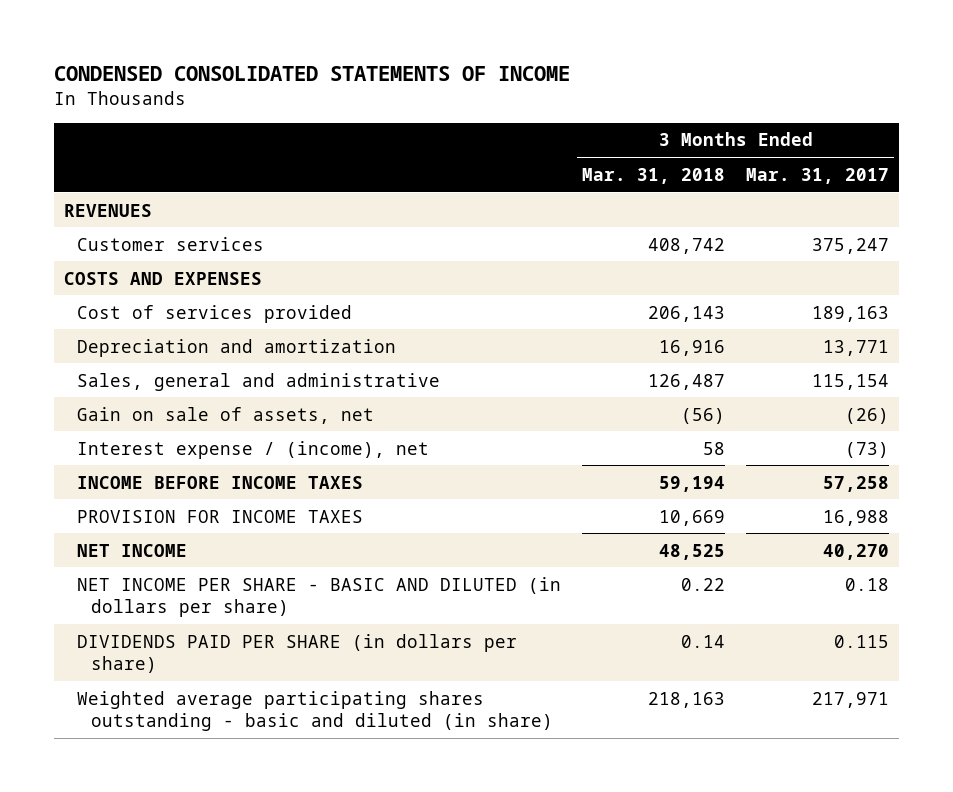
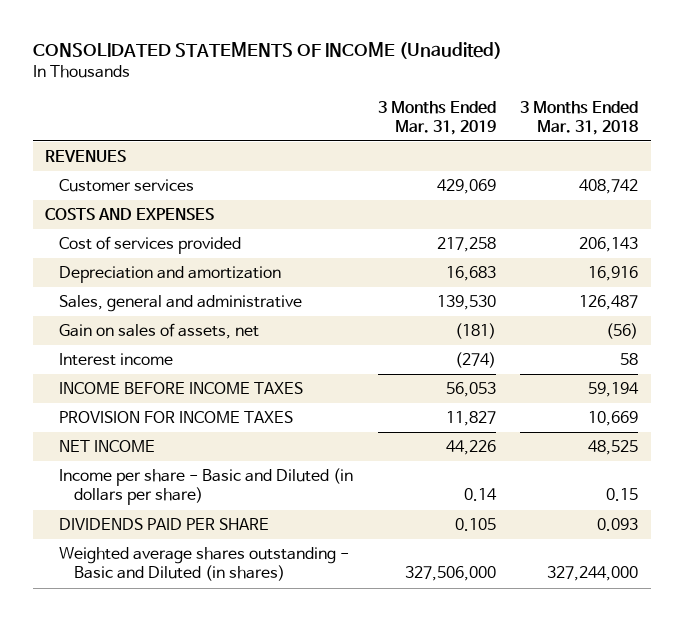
[53,66,570,82] CONDENSED CONSOLIDATED STATEMENTS OF INCOME -> [32,42,502,60] CONSOLIDATED STATEMENTS OF INCOME (Unaudited)
[745,167,889,184] Mar. 31, 2017 -> none
none -> [377,100,496,135] 3 Months Ended Mar. 31, 2019
[77,406,375,424] Gain on sale of assets, net -> [59,323,260,340] Gain on sales of assets, net
[77,440,430,459] Interest expense / (income), net -> [59,353,174,367] Interest income
[77,576,562,617] NET INCOME PER SHARE - BASIC AND DILUTED (in dollars per share) -> [59,468,354,506] Income per share - Basic and Diluted (in dollars per share)
[681,577,726,591] 0.22 -> [606,488,639,502] 0.15
[77,633,518,673] DIVIDENDS PAID PER SHARE (in dollars per share) -> [59,518,270,531] DIVIDENDS PAID PER SHARE
[681,634,726,648] 0.14 -> [597,518,639,532] 0.093
[77,690,553,731] Weighted average participating shares outstanding - basic and diluted (in share) -> [59,547,350,582] Weighted average shares outstanding - Basic and Diluted (in shares)
[648,691,726,708] 218,163 -> [547,566,639,582] 327,244,000

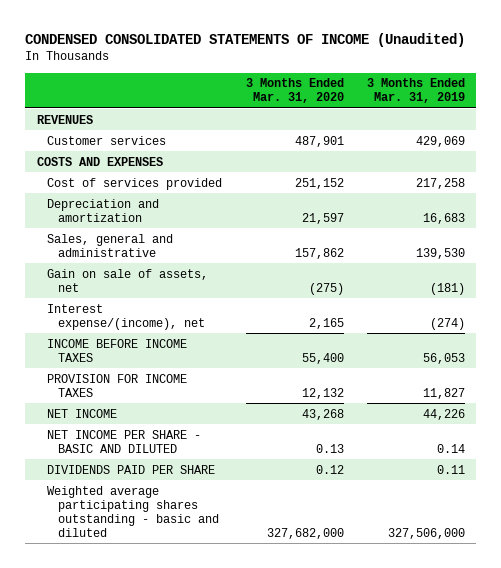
[32,42,502,60] CONSOLIDATED STATEMENTS OF INCOME (Unaudited) -> [25,32,466,47] CONDENSED CONSOLIDATED STATEMENTS OF INCOME (Unaudited)
[520,100,639,135] 3 Months Ended Mar. 31, 2018 -> none
none -> [245,78,344,104] 3 Months Ended Mar. 31, 2020
[59,323,260,340] Gain on sales of assets, net -> [47,268,209,292] Gain on sale of assets, net
[59,353,174,367] Interest income -> [47,303,206,330] Interest expense/(income), net
[59,468,354,506] Income per share - Basic and Diluted (in dollars per share) -> [47,429,202,453] NET INCOME PER SHARE - BASIC AND DILUTED
[454,518,496,532] 0.105 -> [436,464,465,474] 0.11
[59,547,350,582] Weighted average shares outstanding - Basic and Diluted (in shares) -> [47,485,220,537] Weighted average participating shares outstanding - basic and diluted

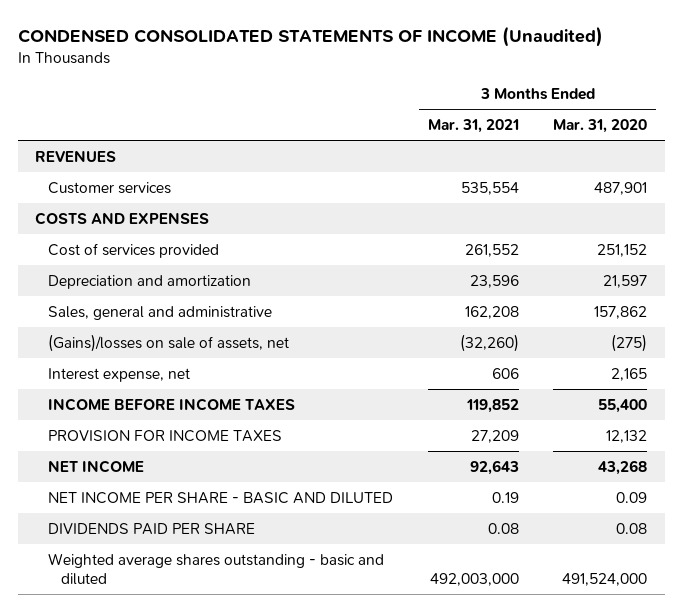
[366,78,465,104] 3 Months Ended Mar. 31, 2019 -> none
none -> [427,119,519,134] Mar. 31, 2021
[47,268,209,292] Gain on sale of assets, net -> [48,333,290,352] (Gains)/losses on sale of assets, net
[47,303,206,330] Interest expense/(income), net -> [48,367,191,382] Interest expense, net
[315,443,344,453] 0.13 -> [616,491,648,503] 0.09
[315,464,344,474] 0.12 -> [616,522,648,534] 0.08
[47,485,220,537] Weighted average participating shares outstanding - basic and diluted -> [48,552,385,586] Weighted average shares outstanding - basic and diluted
[266,527,344,539] 327,682,000 -> [562,573,648,587] 491,524,000

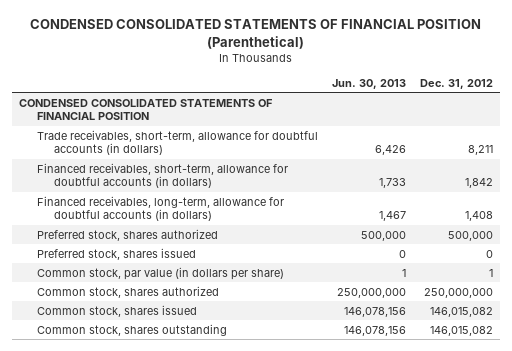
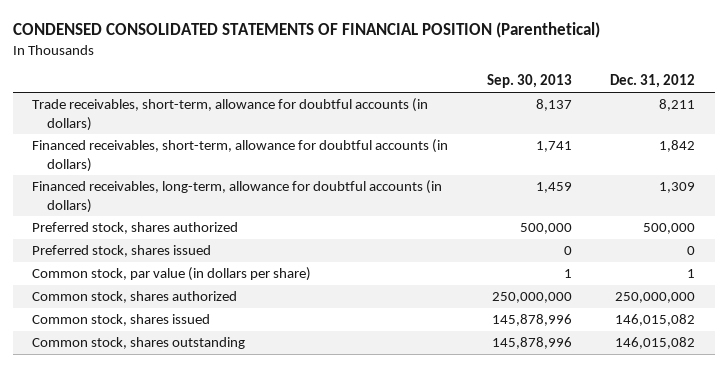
[331,78,406,89] Jun. 30, 2013 -> none
none -> [486,74,572,89] Sep. 30, 2013
[19,98,273,121] CONDENSED CONSOLIDATED STATEMENTS OF FINANCIAL POSITION -> none
[464,211,493,222] 1,408 -> [659,182,696,194] 1,309

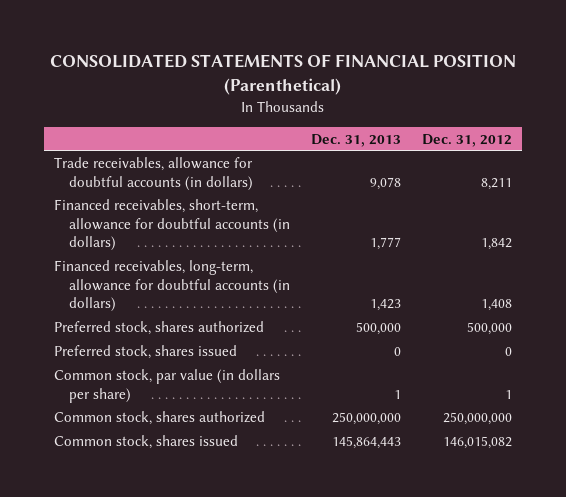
[13,22,601,39] CONDENSED CONSOLIDATED STATEMENTS OF FINANCIAL POSITION (Parenthetical) -> [50,54,517,96] CONSOLIDATED STATEMENTS OF FINANCIAL POSITION (Parenthetical)
[486,74,572,89] Sep. 30, 2013 -> none
none -> [311,133,402,147] Dec. 31, 2013
[32,98,429,131] Trade receivables, short-term, allowance for doubtful accounts (in dollars) -> [54,156,254,191] Trade receivables, allowance for doubtful accounts (in dollars)
[659,182,696,194] 1,309 -> [480,299,512,312] 1,408
[32,337,246,350] Common stock, shares outstanding -> none

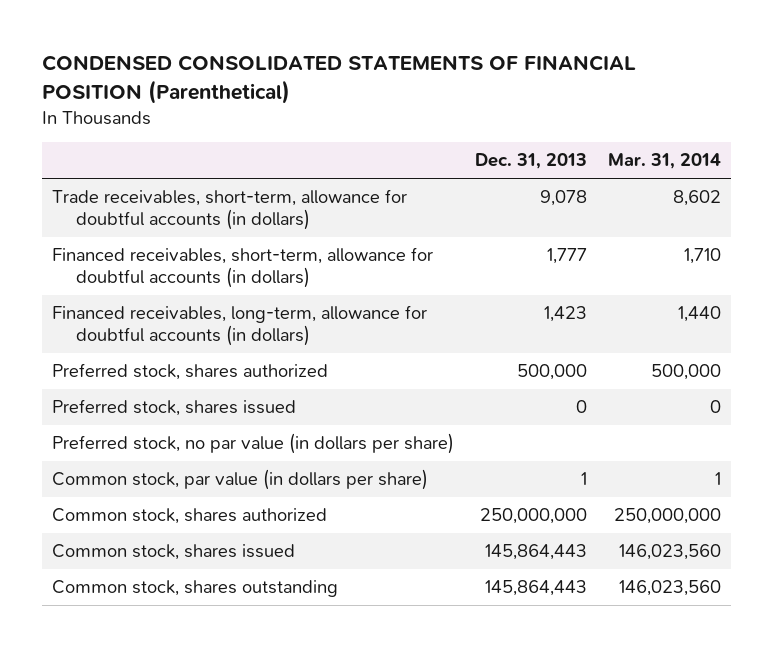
[50,54,517,96] CONSOLIDATED STATEMENTS OF FINANCIAL POSITION (Parenthetical) -> [41,55,636,104] CONDENSED CONSOLIDATED STATEMENTS OF FINANCIAL POSITION (Parenthetical)
[421,133,512,147] Dec. 31, 2012 -> none
none -> [607,153,721,170] Mar. 31, 2014
[54,156,254,191] Trade receivables, allowance for doubtful accounts (in dollars) -> [52,189,408,231] Trade receivables, short-term, allowance for doubtful accounts (in dollars)
none -> [52,433,455,455] Preferred stock, no par value (in dollars per share)
none -> [52,580,339,598] Common stock, shares outstanding

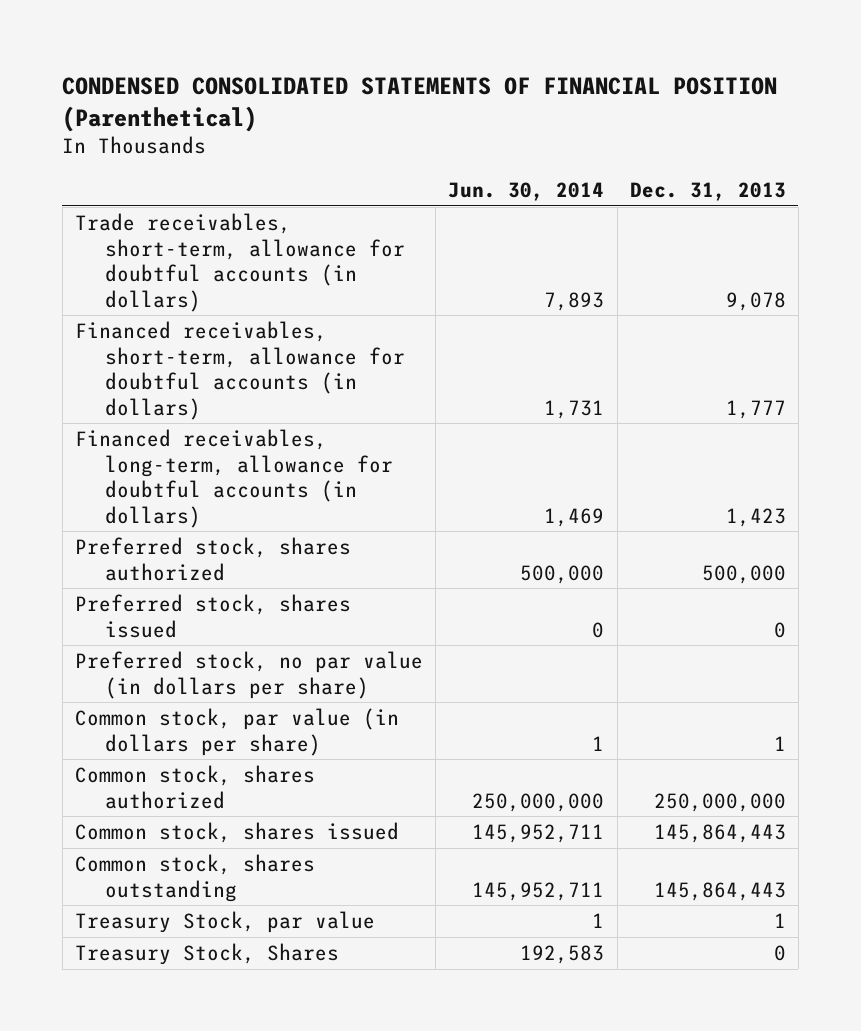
[607,153,721,170] Mar. 31, 2014 -> none
none -> [448,181,605,201] Jun. 30, 2014
none -> [75,911,376,934] Treasury Stock, par value
none -> [75,943,340,966] Treasury Stock, Shares

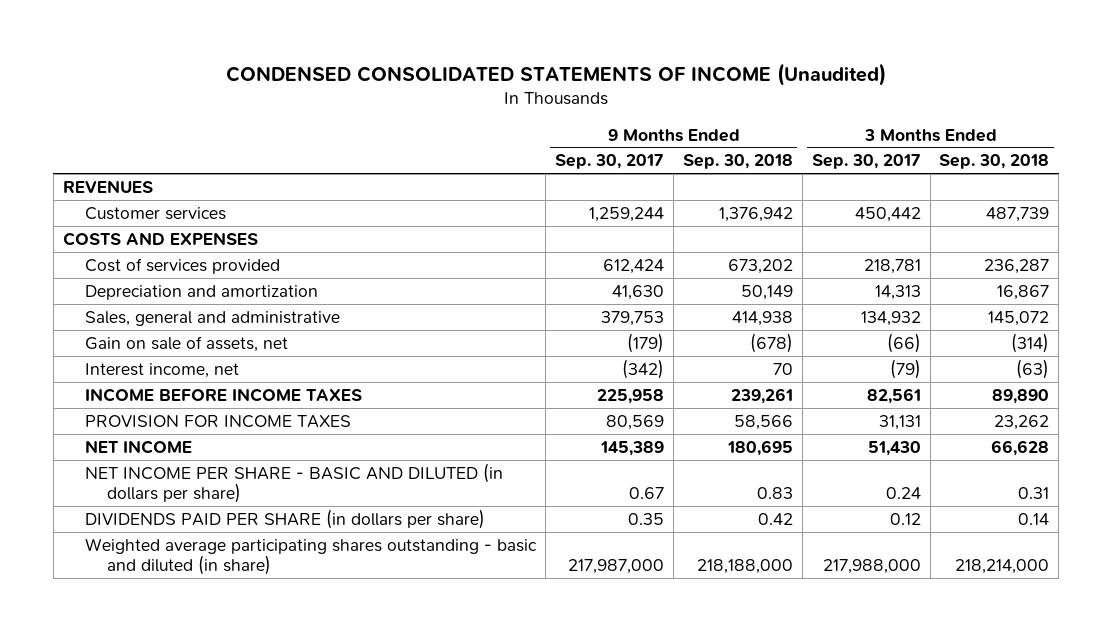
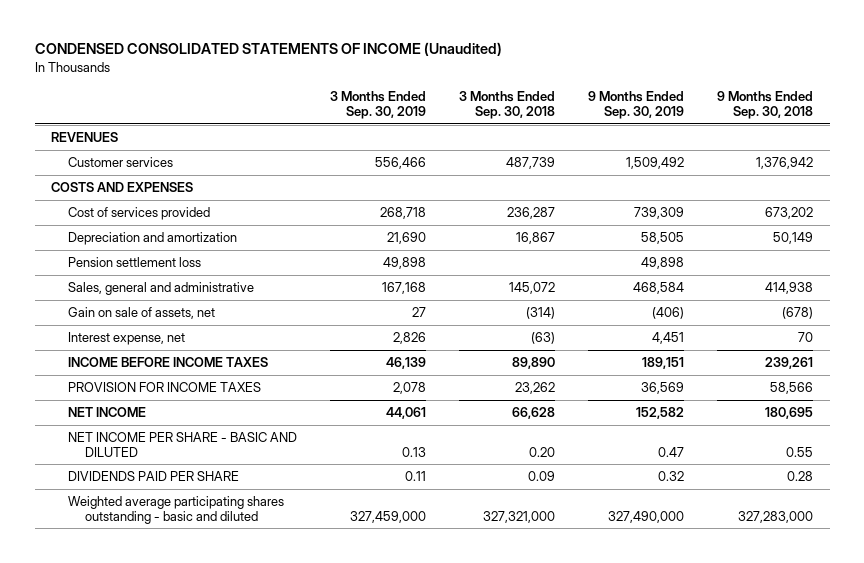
[554,154,664,170] Sep. 30, 2017 -> none
[811,154,921,170] Sep. 30, 2017 -> none
none -> [330,91,427,120] 3 Months Ended Sep. 30, 2019
none -> [588,91,685,120] 9 Months Ended Sep. 30, 2019
none -> [68,257,202,268] Pension settlement loss
[85,362,240,378] Interest income, net -> [68,332,186,346] Interest expense, net
[85,462,504,504] NET INCOME PER SHARE - BASIC AND DILUTED (in dollars per share) -> [68,432,298,457] NET INCOME PER SHARE - BASIC AND DILUTED
[756,487,793,500] 0.83 -> [786,446,814,457] 0.55
[1018,487,1050,500] 0.31 -> [529,446,556,457] 0.20
[85,508,486,529] DIVIDENDS PAID PER SHARE (in dollars per share) -> [68,471,240,482] DIVIDENDS PAID PER SHARE
[757,512,793,525] 0.42 -> [787,471,814,482] 0.28
[1018,512,1050,525] 0.14 -> [528,471,556,482] 0.09
[85,537,538,576] Weighted average participating shares outstanding - basic and diluted (in share) -> [68,496,285,524] Weighted average participating shares outstanding - basic and diluted
[696,559,793,575] 218,188,000 -> [738,510,814,523] 327,283,000
[955,559,1050,575] 218,214,000 -> [483,510,556,523] 327,321,000

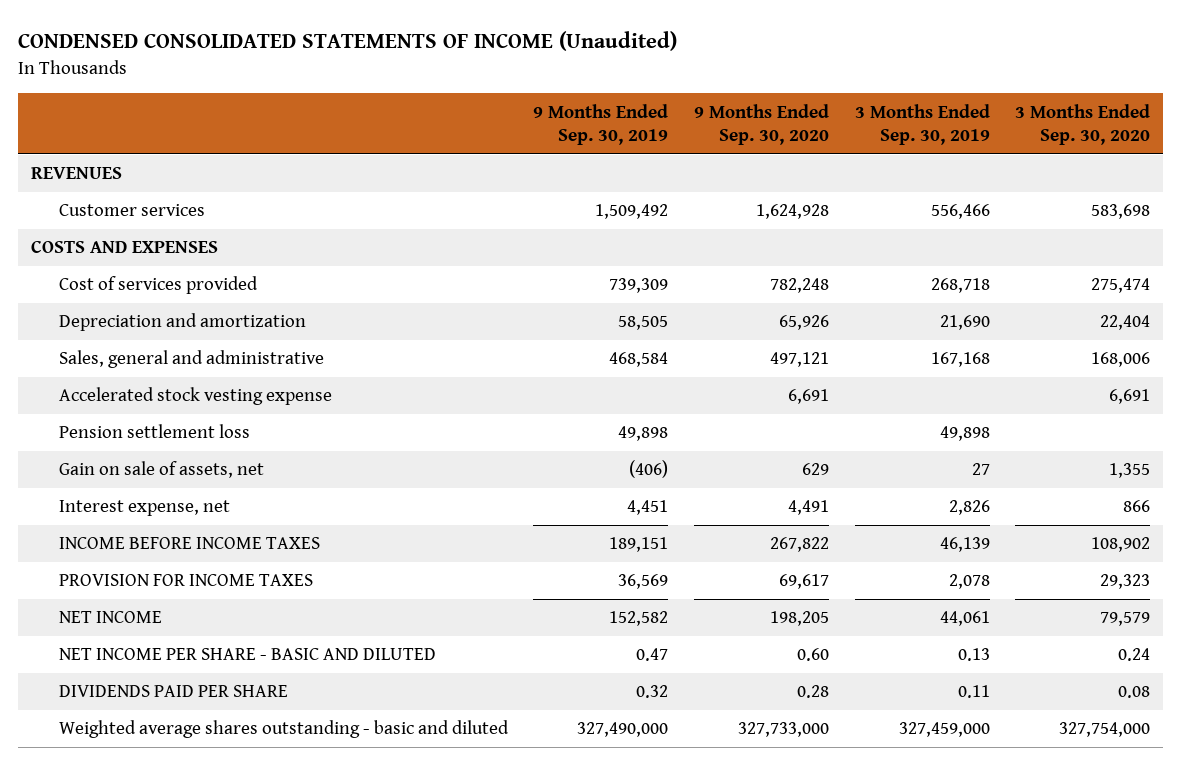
[459,91,556,120] 3 Months Ended Sep. 30, 2018 -> none
[717,91,814,120] 9 Months Ended Sep. 30, 2018 -> none
none -> [693,103,829,146] 9 Months Ended Sep. 30, 2020
none -> [1015,103,1151,146] 3 Months Ended Sep. 30, 2020
none -> [58,387,332,406] Accelerated stock vesting expense
[68,257,202,268] Pension settlement loss -> [58,424,250,439] Pension settlement loss
[68,496,285,524] Weighted average participating shares outstanding - basic and diluted -> [58,720,509,739] Weighted average shares outstanding - basic and diluted

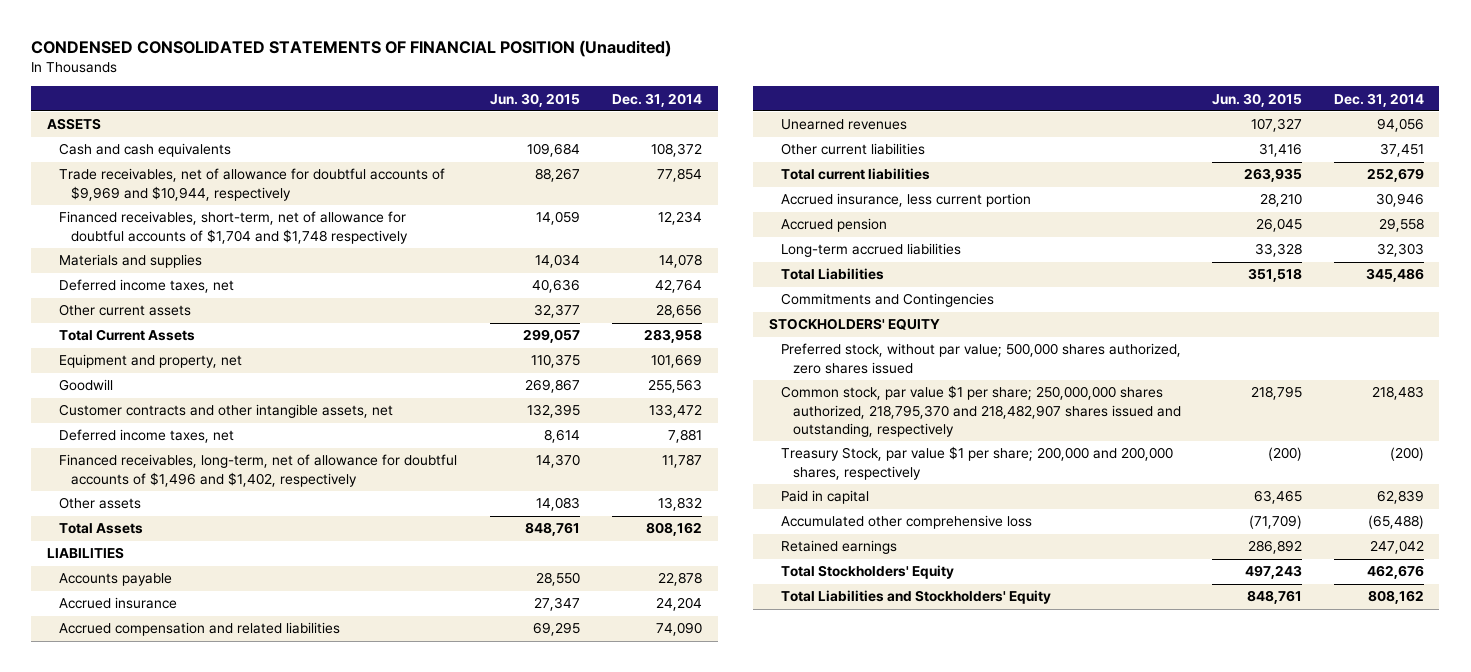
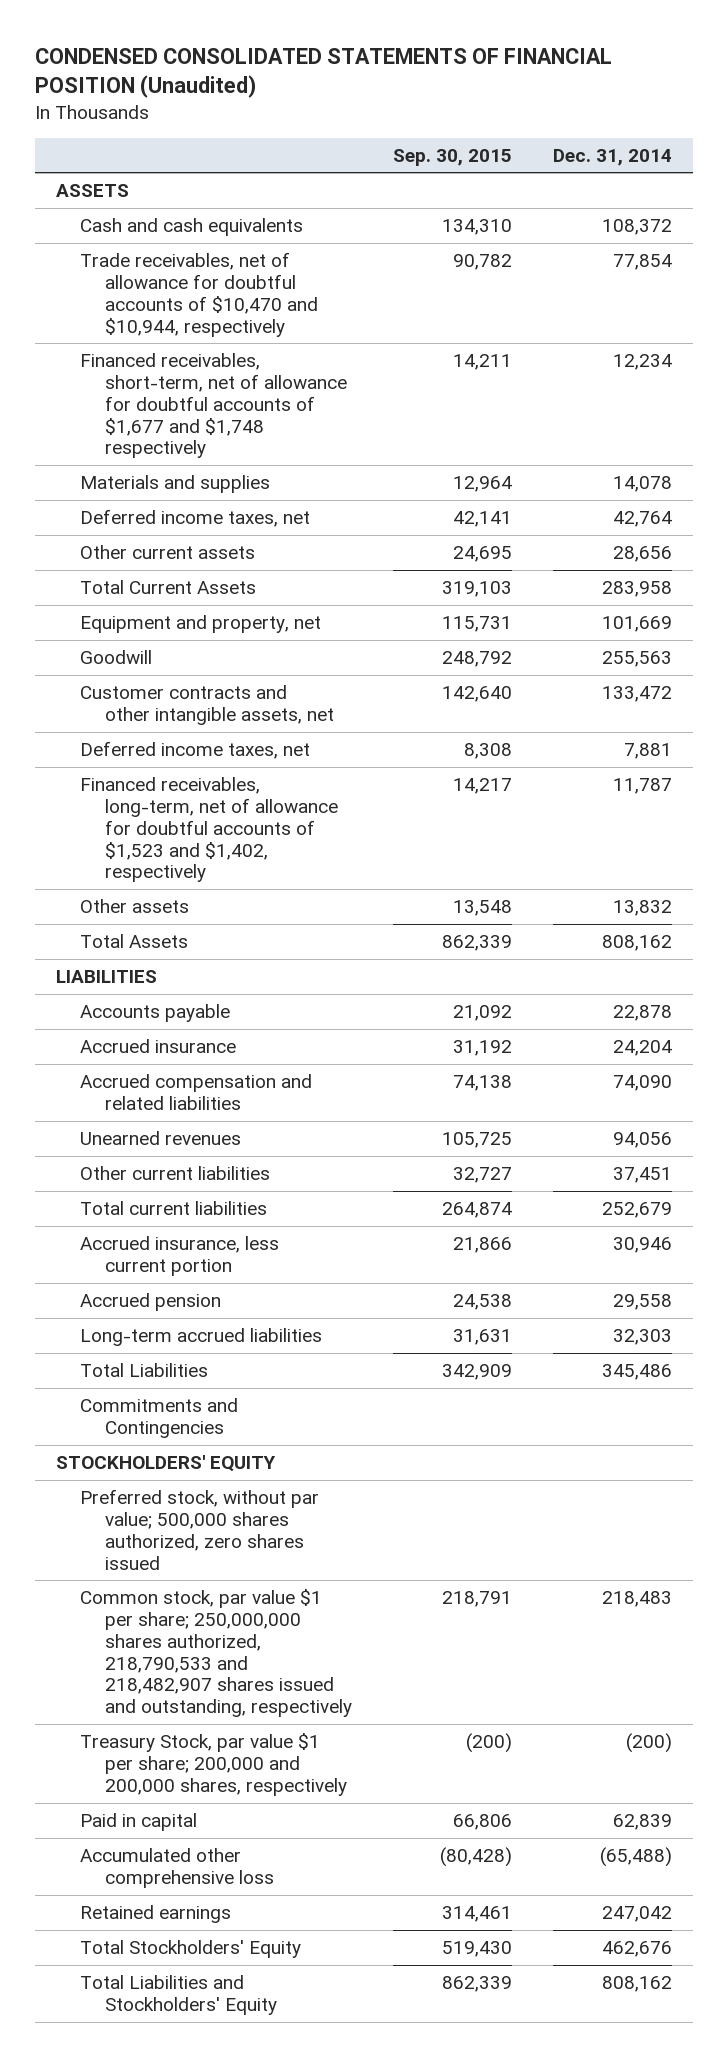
[490,92,581,107] Jun. 30, 2015 -> none
none -> [393,148,513,166] Sep. 30, 2015
[58,168,445,201] Trade receivables, net of allowance for doubtful accounts of $9,969 and $10,944, respectively -> [80,252,318,337] Trade receivables, net of allowance for doubtful accounts of $10,470 and $10,944, respectively
[58,211,409,244] Financed receivables, short-term, net of allowance for doubtful accounts of $1,704 and $1,748 respectively -> [80,353,347,459] Financed receivables, short-term, net of allowance for doubtful accounts of $1,677 and $1,748 respectively
[58,454,457,487] Financed receivables, long-term, net of allowance for doubtful accounts of $1,496 and $1,402, respectively -> [80,777,338,883] Financed receivables, long-term, net of allowance for doubtful accounts of $1,523 and $1,402, respectively
[780,385,1182,437] Common stock, par value $1 per share; 250,000,000 shares authorized, 218,795,370 and 218,482,907 shares issued and outstanding, respectively -> [80,1589,352,1718] Common stock, par value $1 per share; 250,000,000 shares authorized, 218,790,533 and 218,482,907 shares issued and outstanding, respectively

